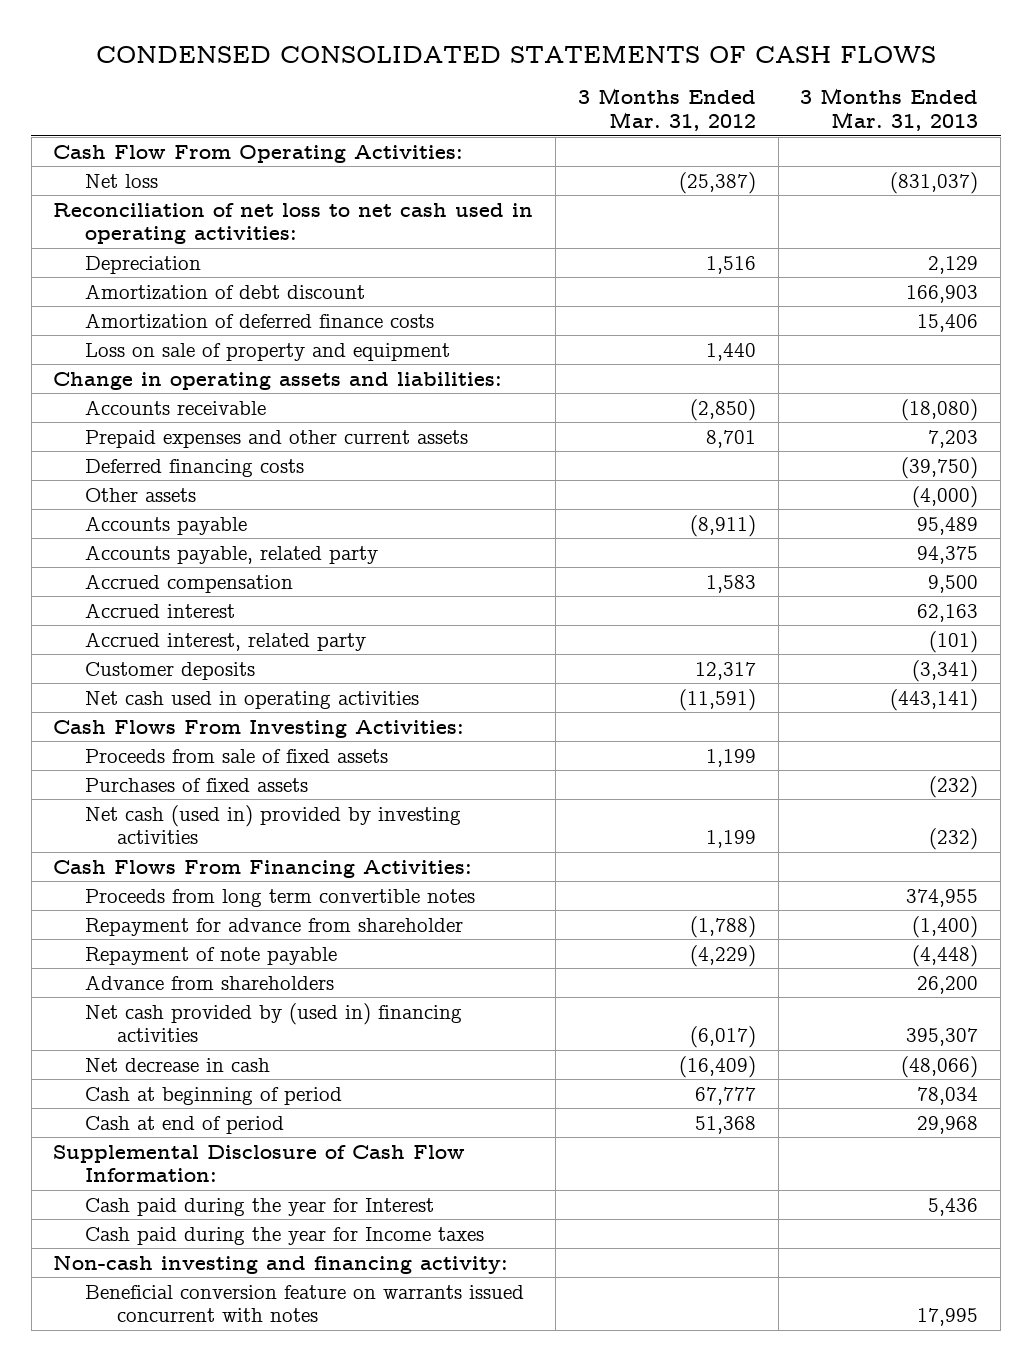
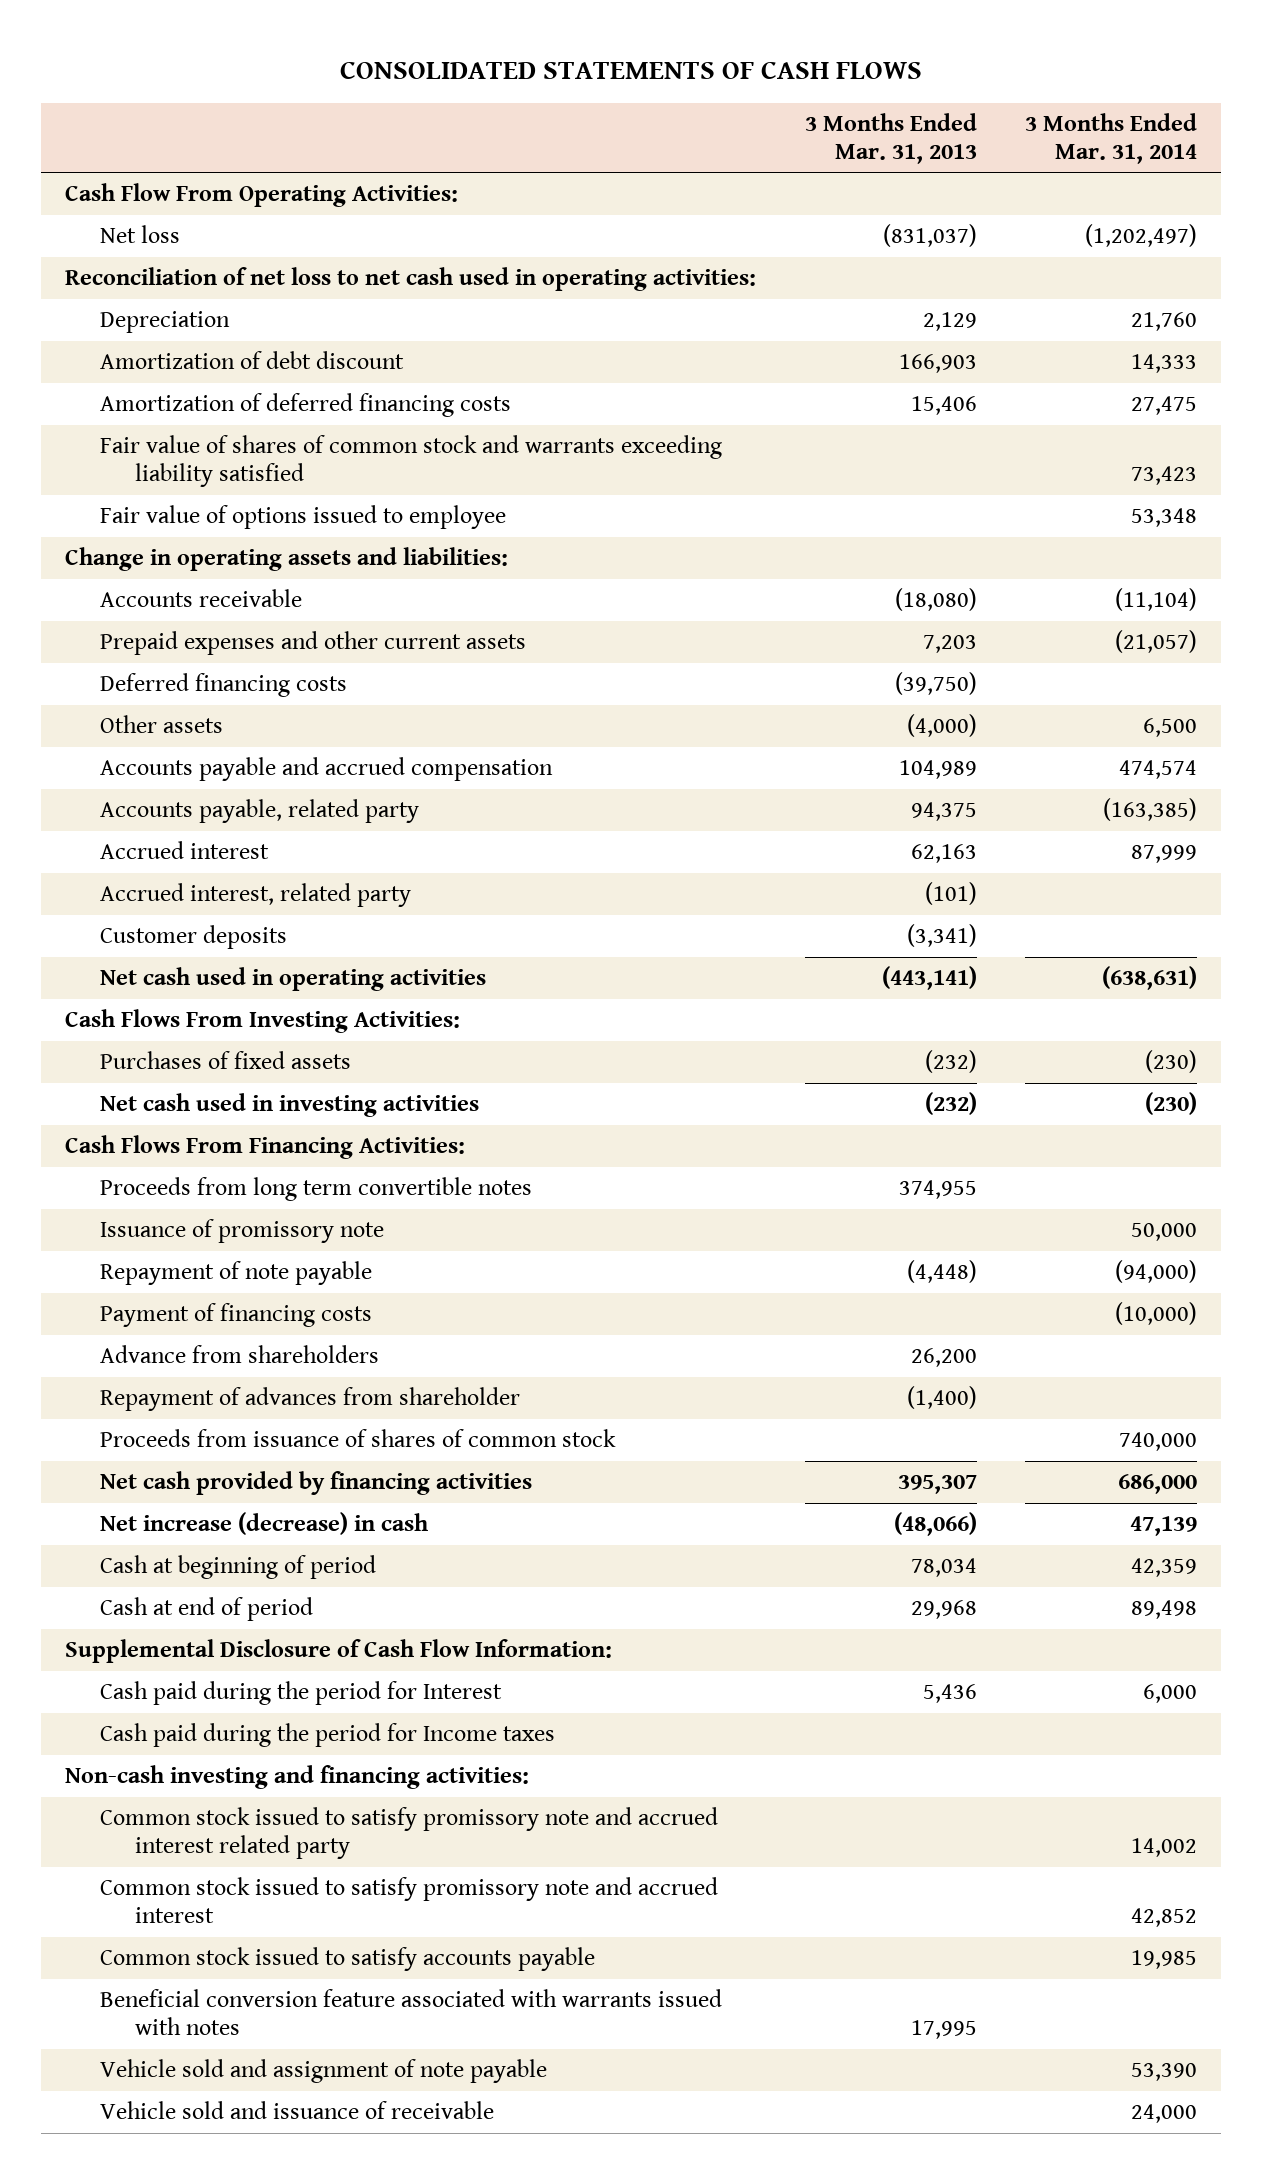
[95,44,936,63] CONDENSED CONSOLIDATED STATEMENTS OF CASH FLOWS -> [340,60,923,79] CONSOLIDATED STATEMENTS OF CASH FLOWS
[577,88,756,132] 3 Months Ended Mar. 31, 2012 -> none
none -> [1024,113,1197,165] 3 Months Ended Mar. 31, 2014
[85,342,451,361] Loss on sale of property and equipment -> none
[85,312,435,329] Amortization of deferred finance costs -> [100,393,512,418] Amortization of deferred financing costs
none -> [100,435,723,488] Fair value of shares of common stock and warrants exceeding liability satisfied
none -> [100,505,507,530] Fair value of options issued to employee
[85,515,248,535] Accounts payable -> [100,757,554,782] Accounts payable and accrued compensation
[917,516,979,535] 95,489 -> [898,760,977,780] 104,989
[85,573,294,593] Accrued compensation -> none
[85,748,389,763] Proceeds from sale of fixed assets -> none
[85,804,462,845] Net cash (used in) provided by investing activities -> [100,1093,480,1118] Net cash used in investing activities
[85,917,464,936] Repayment for advance from shareholder -> none
none -> [100,1219,385,1244] Issuance of promissory note
none -> [100,1303,373,1328] Payment of financing costs
none -> [100,1387,521,1412] Repayment of advances from shareholder
none -> [100,1429,617,1448] Proceeds from issuance of shares of common stock
[85,1002,463,1043] Net cash provided by (used in) financing activities -> [100,1471,533,1496] Net cash provided by financing activities
[85,1057,271,1072] Net decrease in cash -> [100,1512,429,1536] Net increase (decrease) in cash
[85,1197,435,1216] Cash paid during the year for Interest -> [100,1681,503,1706] Cash paid during the period for Interest
[85,1226,485,1245] Cash paid during the year for Income taxes -> [100,1723,556,1748] Cash paid during the period for Income taxes
[53,1254,509,1274] Non-cash investing and financing activity: -> [65,1765,530,1790] Non-cash investing and financing activities:
none -> [100,1807,719,1860] Common stock issued to satisfy promissory note and accrued interest related party
none -> [100,1877,719,1924] Common stock issued to satisfy promissory note and accrued interest
none -> [100,1947,596,1972] Common stock issued to satisfy accounts payable
[85,1284,525,1323] Beneficial conversion feature on warrants issued concurrent with notes -> [100,1989,723,2036] Beneficial conversion feature associated with warrants issued with notes
none -> [100,2059,548,2084] Vehicle sold and assignment of note payable
none -> [100,2101,495,2120] Vehicle sold and issuance of receivable

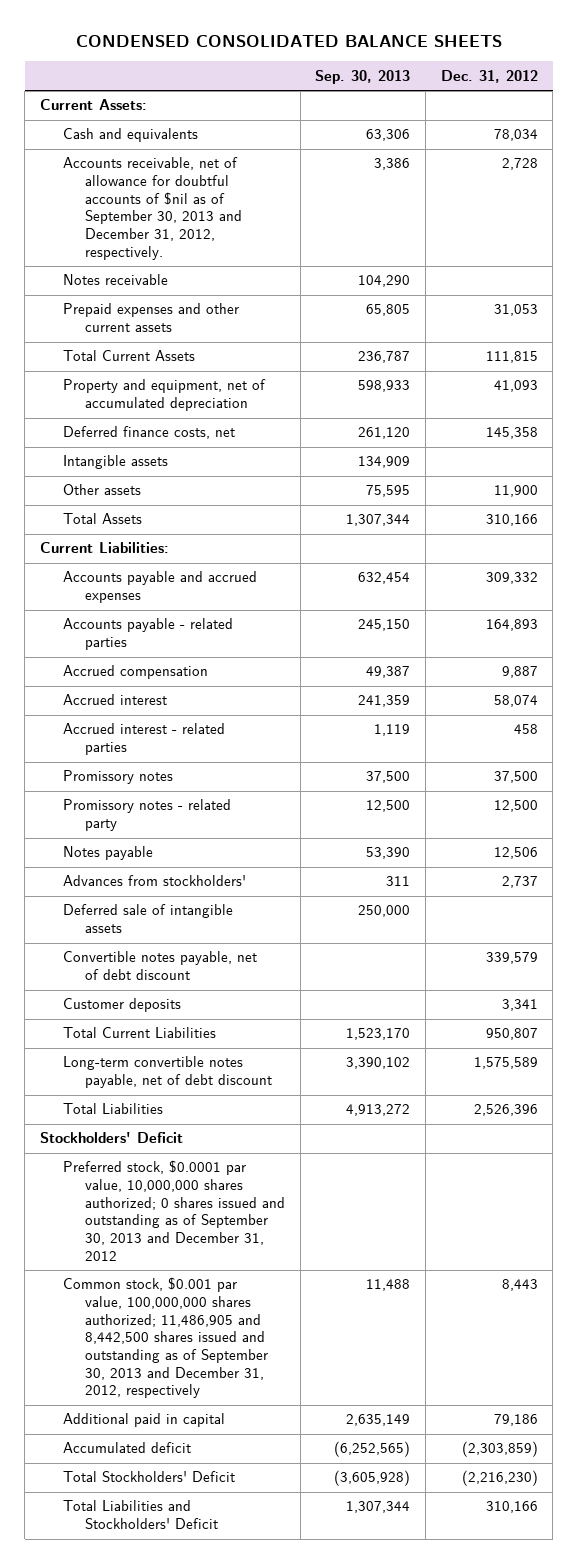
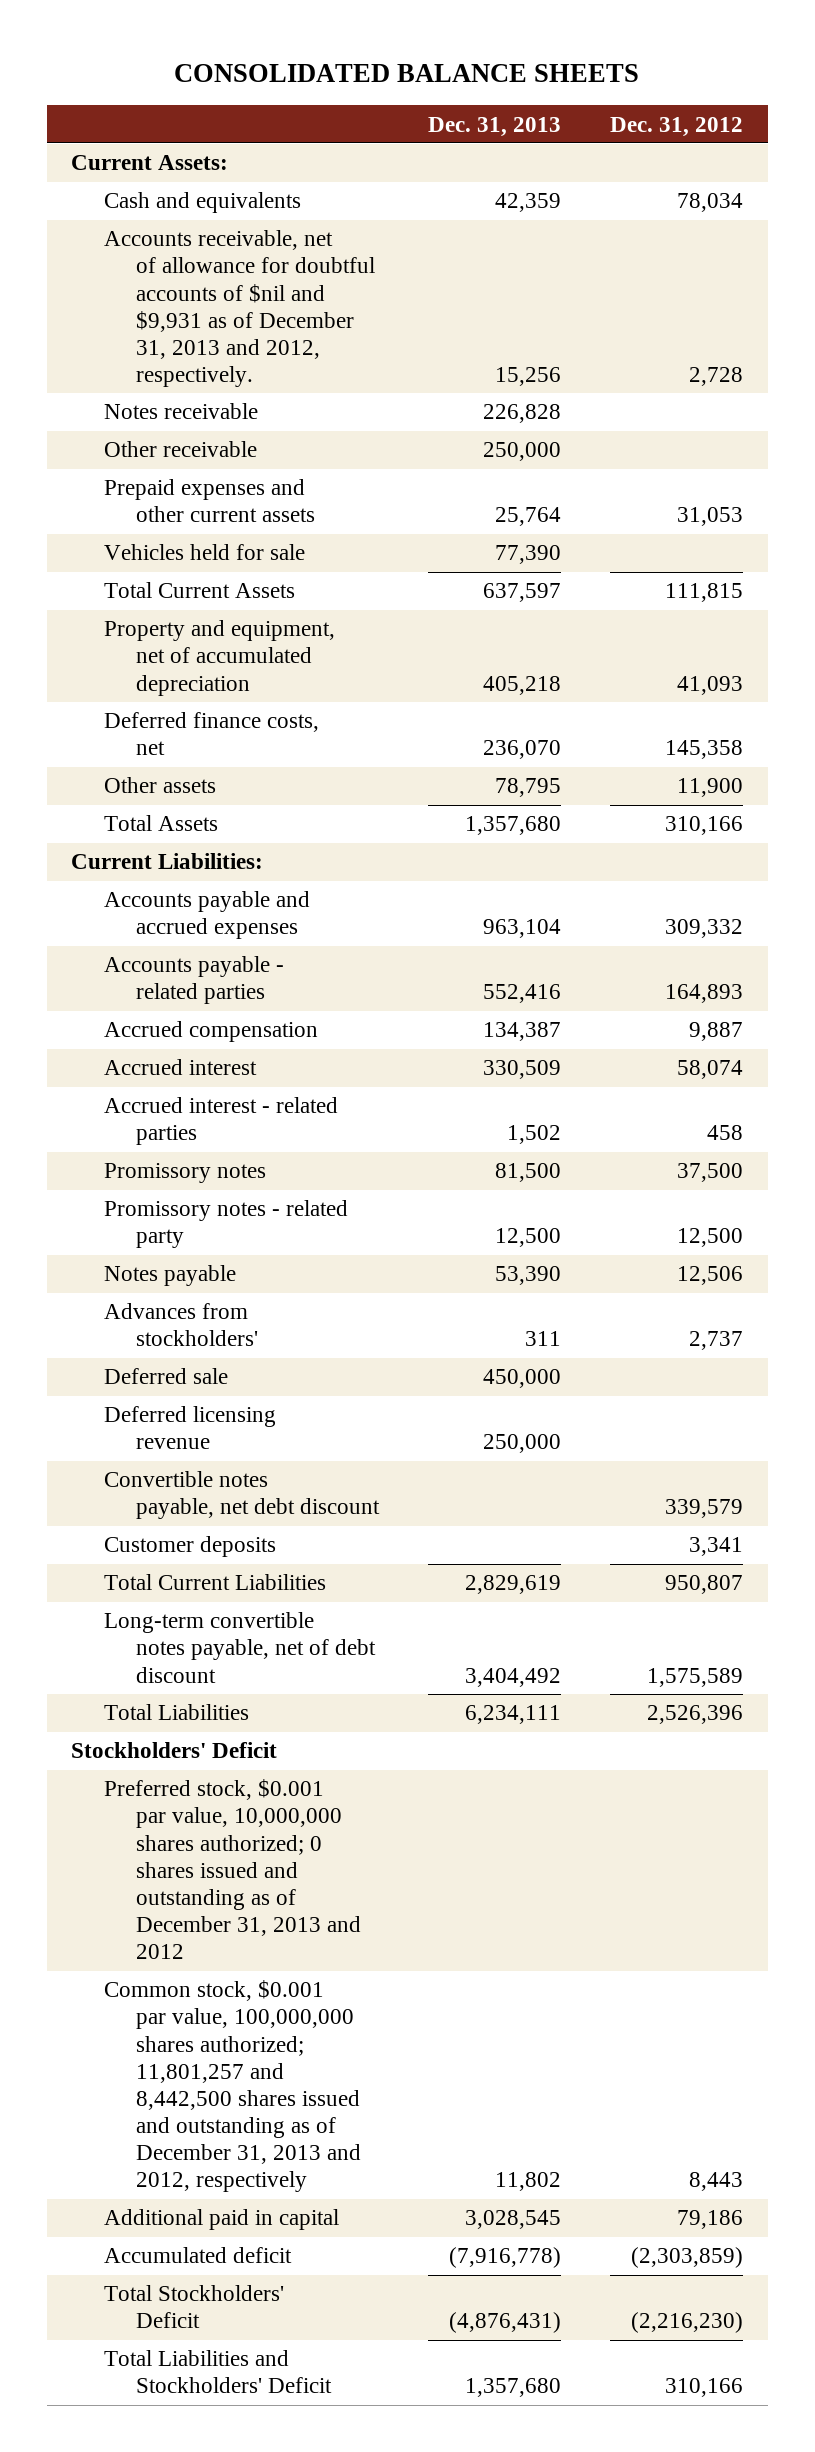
[75,35,502,48] CONDENSED CONSOLIDATED BALANCE SHEETS -> [174,64,640,83] CONSOLIDATED BALANCE SHEETS
[315,69,411,84] Sep. 30, 2013 -> none
none -> [428,116,562,137] Dec. 31, 2013
[62,157,243,260] Accounts receivable, net of allowance for doubtful accounts of $nil as of September 30, 2013 and December 31, 2012, respectively. -> [103,230,376,388] Accounts receivable, net of allowance for doubtful accounts of $nil and $9,931 as of December 31, 2013 and 2012, respectively.
none -> [103,441,257,458] Other receivable
none -> [103,544,305,561] Vehicles held for sale
[62,455,168,470] Intangible assets -> none
[62,904,233,934] Deferred sale of intangible assets -> [103,1368,228,1385] Deferred sale
none -> [103,1406,276,1450] Deferred licensing revenue
[62,951,257,981] Convertible notes payable, net of debt discount -> [103,1471,381,1520] Convertible notes payable, net debt discount
[62,1160,286,1261] Preferred stock, $0.0001 par value, 10,000,000 shares authorized; 0 shares issued and outstanding as of September 30, 2013 and December 31, 2012 -> [103,1779,362,1960] Preferred stock, $0.001 par value, 10,000,000 shares authorized; 0 shares issued and outstanding as of December 31, 2013 and 2012
[62,1277,269,1399] Common stock, $0.001 par value, 100,000,000 shares authorized; 11,486,905 and 8,442,500 shares issued and outstanding as of September 30, 2013 and December 31, 2012, respectively -> [103,1980,362,2193] Common stock, $0.001 par value, 100,000,000 shares authorized; 11,801,257 and 8,442,500 shares issued and outstanding as of December 31, 2013 and 2012, respectively

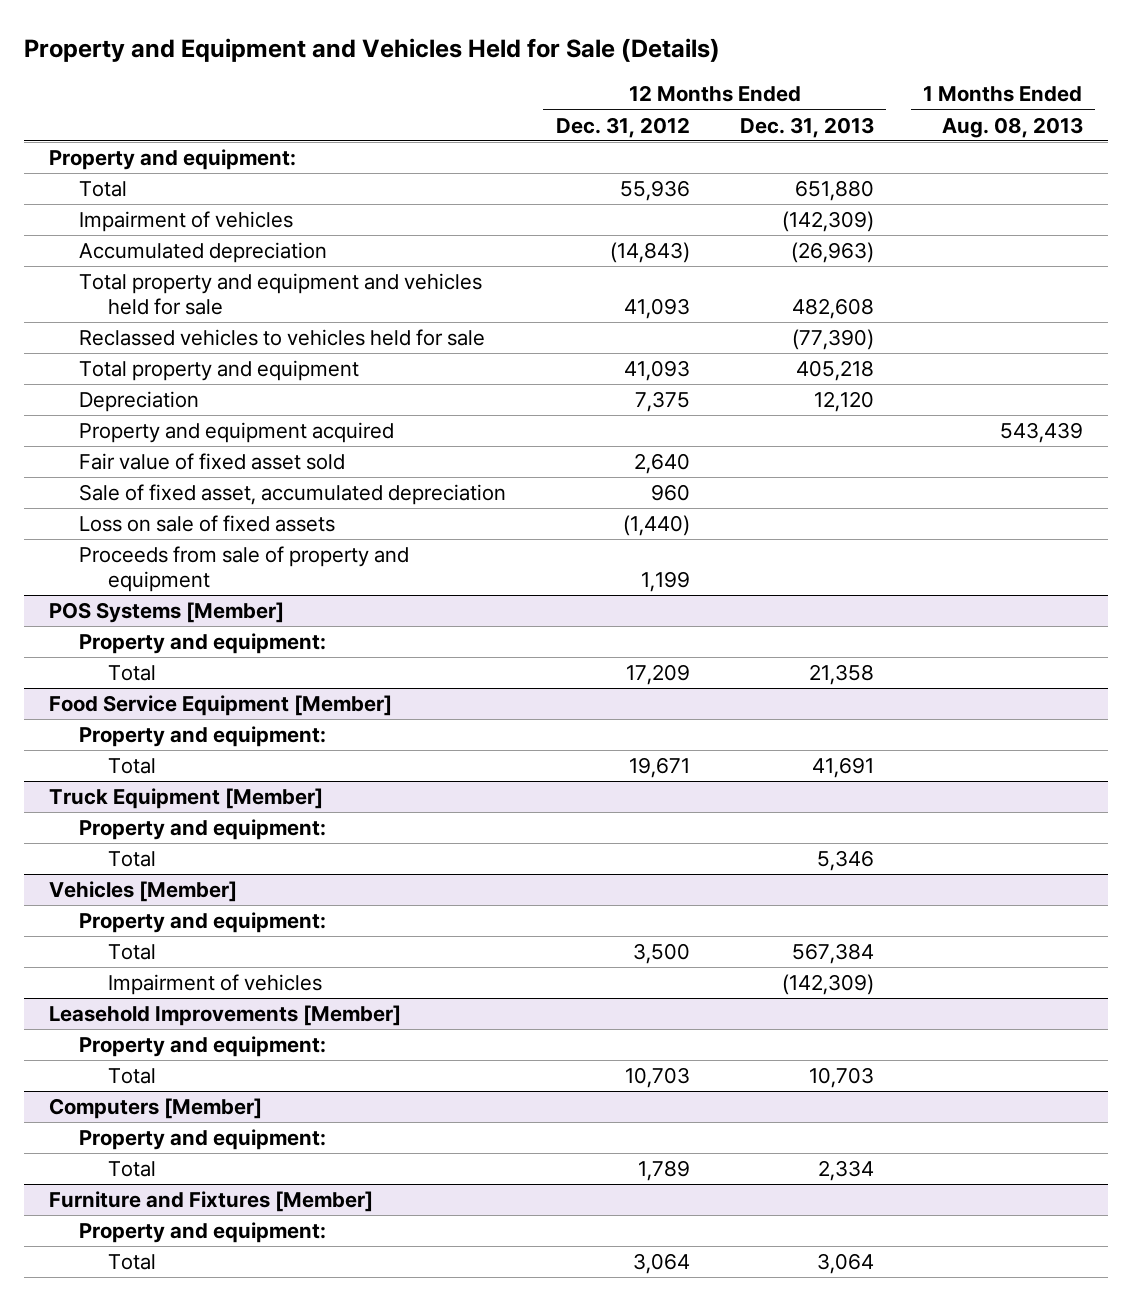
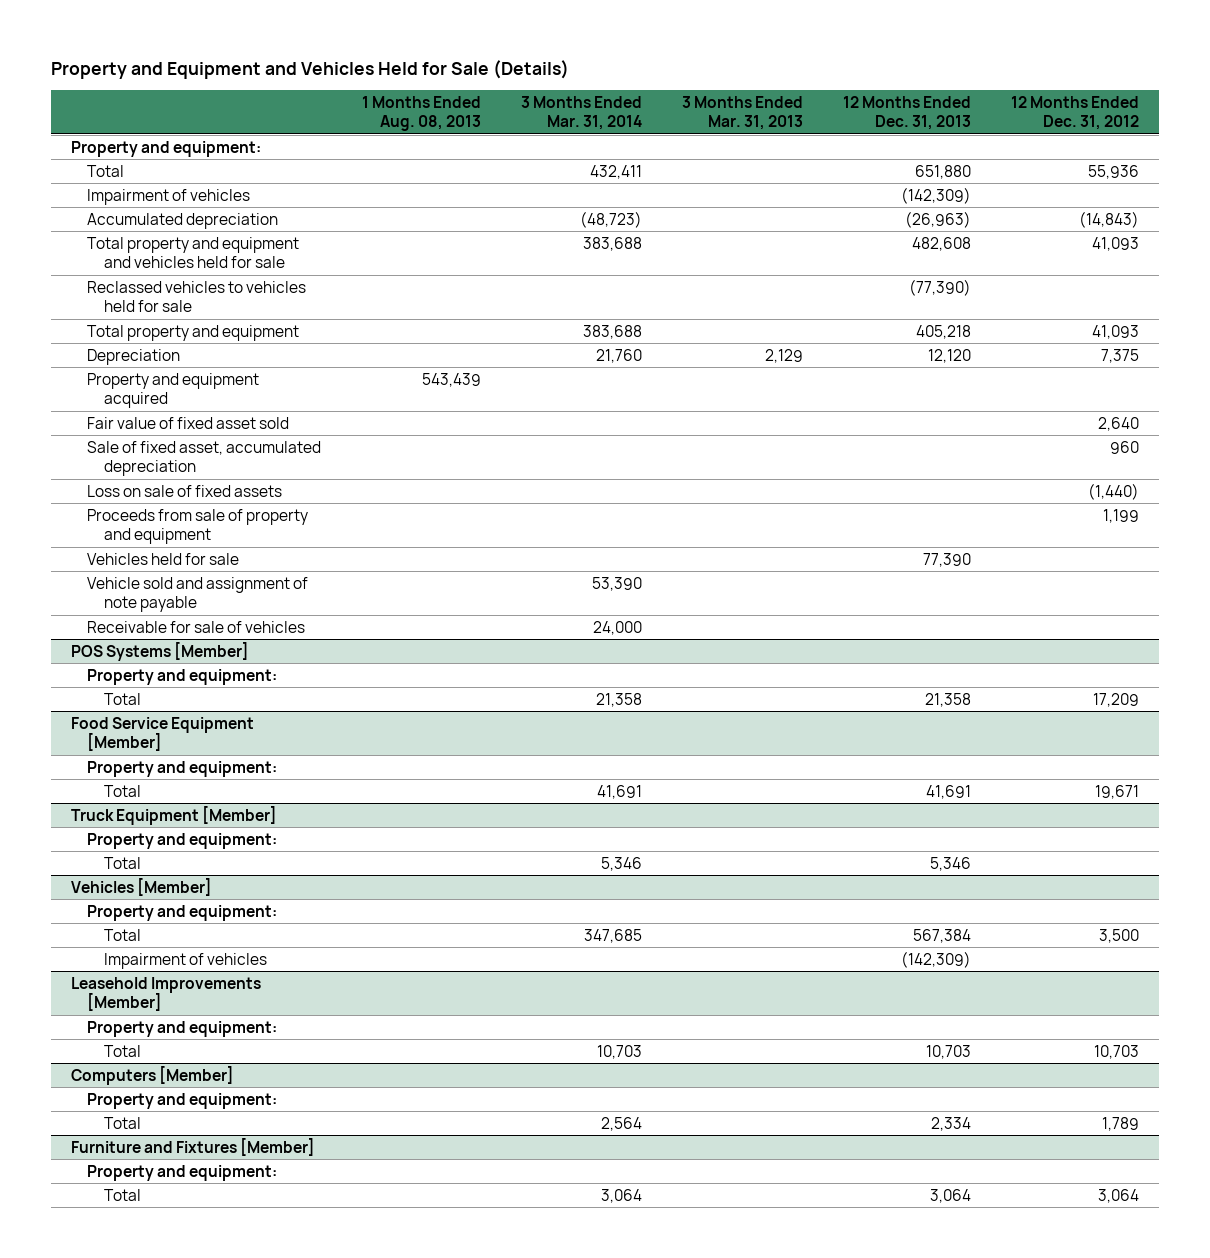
none -> [520,95,642,131] 3 Months Ended Mar. 31, 2014
none -> [681,95,803,131] 3 Months Ended Mar. 31, 2013
none -> [87,552,240,565] Vehicles held for sale
none -> [87,576,309,613] Vehicle sold and assignment of note payable
none -> [87,620,306,633] Receivable for sale of vehicles

